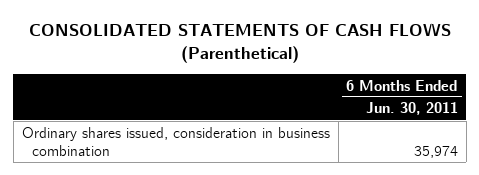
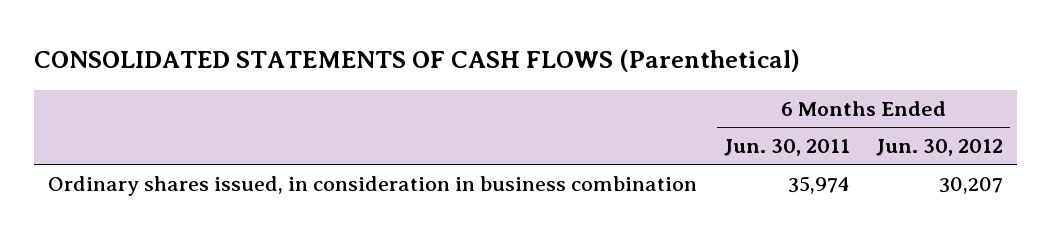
none -> [876,139,1004,157] Jun. 30, 2012
[21,126,330,156] Ordinary shares issued, consideration in business combination -> [47,176,697,197] Ordinary shares issued, in consideration in business combination

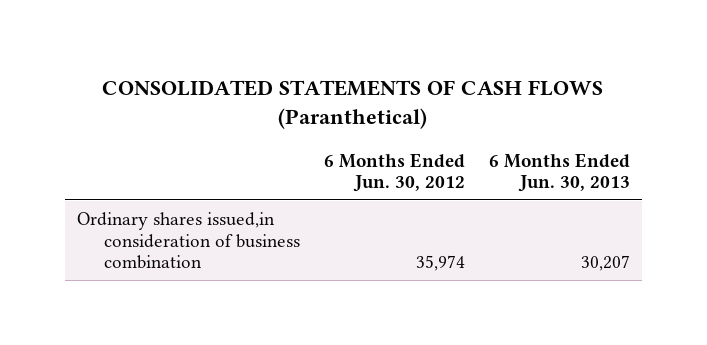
[34,48,801,72] CONSOLIDATED STATEMENTS OF CASH FLOWS (Parenthetical) -> [102,79,604,130] CONSOLIDATED STATEMENTS OF CASH FLOWS (Paranthetical)
[723,139,850,157] Jun. 30, 2011 -> none
none -> [488,152,630,193] 6 Months Ended Jun. 30, 2013
[47,176,697,197] Ordinary shares issued, in consideration in business combination -> [77,211,300,270] Ordinary shares issued,in consideration of business combination
[939,177,1004,195] 30,207 -> [415,255,465,272] 35,974

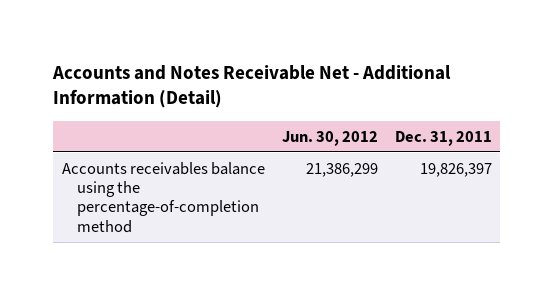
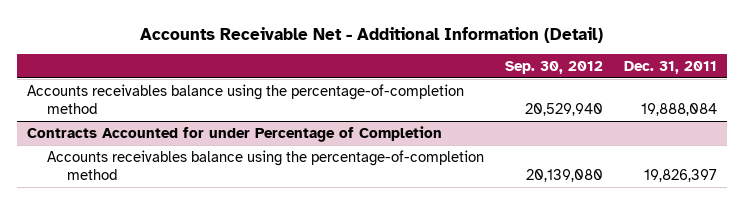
[52,64,452,109] Accounts and Notes Receivable Net - Additional Information (Detail) -> [140,26,604,43] Accounts Receivable Net - Additional Information (Detail)
[281,130,378,146] Jun. 30, 2012 -> none
none -> [505,60,604,74] Sep. 30, 2012
none -> [27,83,465,114] Accounts receivables balance using the percentage-of-completion method
none -> [27,125,443,142] Contracts Accounted for under Percentage of Completion

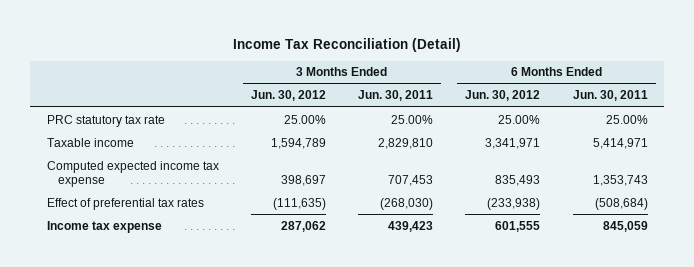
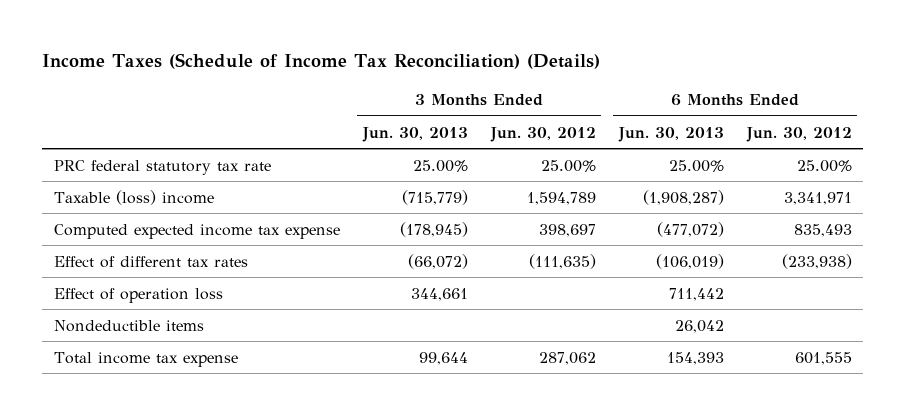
[233,37,462,52] Income Tax Reconciliation (Detail) -> [42,53,601,70] Income Taxes (Schedule of Income Tax Reconciliation) (Details)
[358,90,434,102] Jun. 30, 2011 -> none
[572,90,648,102] Jun. 30, 2011 -> none
none -> [361,126,468,142] Jun. 30, 2013
none -> [617,126,724,142] Jun. 30, 2013
[46,114,165,127] PRC statutory tax rate -> [53,159,271,175] PRC federal statutory tax rate
[46,137,134,147] Taxable income -> [53,189,214,205] Taxable (loss) income
[46,197,204,210] Effect of preferential tax rates -> [53,255,248,268] Effect of different tax rates
none -> [53,287,223,303] Effect of operation loss
none -> [53,319,204,332] Nondeductible items
[46,220,162,233] Income tax expense -> [53,351,238,367] Total income tax expense

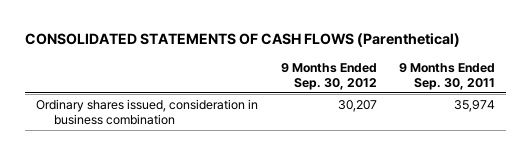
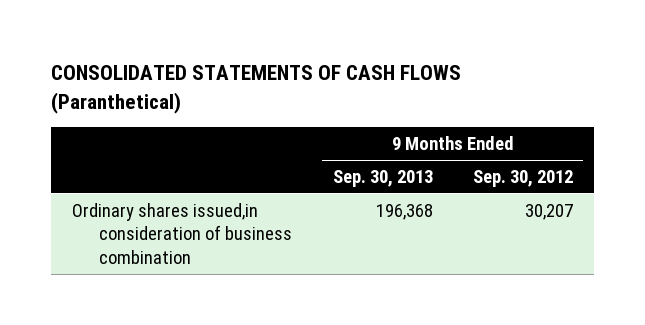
[24,33,460,48] CONSOLIDATED STATEMENTS OF CASH FLOWS (Parenthetical) -> [51,65,462,114] CONSOLIDATED STATEMENTS OF CASH FLOWS (Paranthetical)
[398,62,495,90] 9 Months Ended Sep. 30, 2011 -> none
none -> [332,170,433,188] Sep. 30, 2013
[36,98,259,125] Ordinary shares issued, consideration in business combination -> [71,202,293,264] Ordinary shares issued,in consideration of business combination

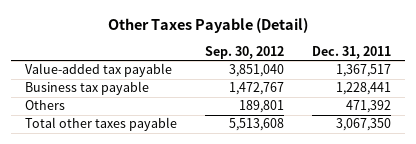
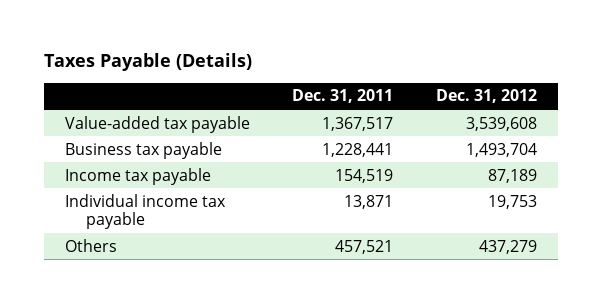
[107,18,308,34] Other Taxes Payable (Detail) -> [43,53,252,72] Taxes Payable (Details)
[204,46,284,60] Sep. 30, 2012 -> none
none -> [435,89,537,104] Dec. 31, 2012
[24,117,177,132] Total other taxes payable -> none
none -> [64,167,211,185] Income tax payable
none -> [64,193,226,230] Individual income tax payable
[345,100,391,114] 471,392 -> [335,239,394,254] 457,521

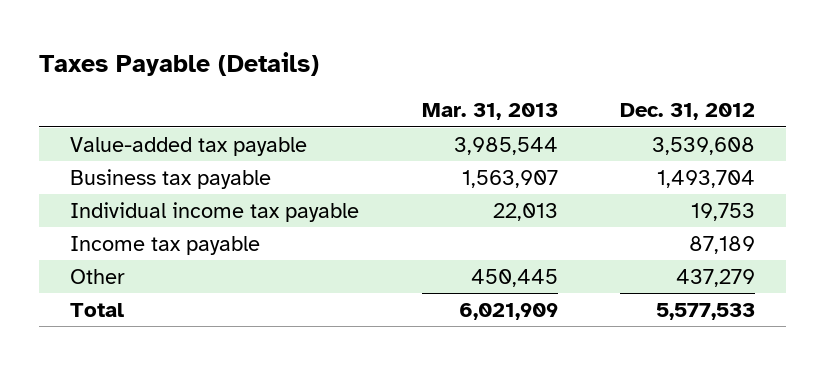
[292,89,394,104] Dec. 31, 2011 -> none
none -> [421,103,558,121] Mar. 31, 2013
[64,167,211,185] Income tax payable -> [70,235,261,255] Income tax payable
[64,238,117,252] Others -> [70,268,126,284] Other
none -> [70,302,125,317] Total

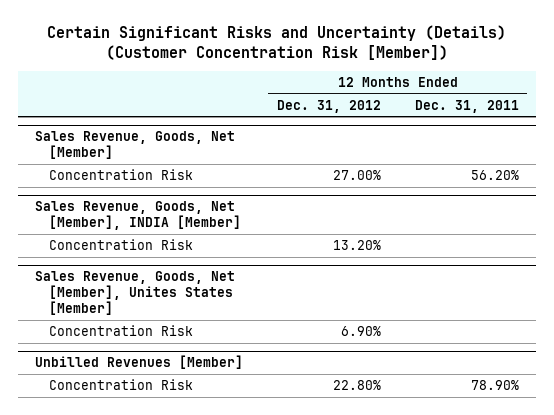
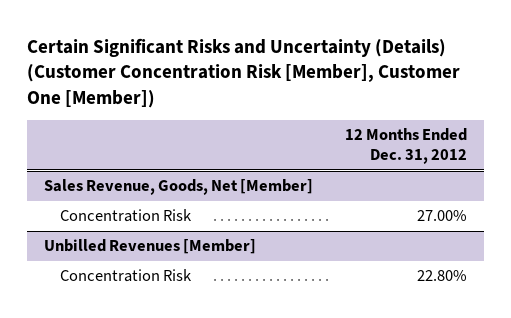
[46,24,506,60] Certain Significant Risks and Uncertainty (Details) (Customer Concentration Risk [Member]) -> [27,37,461,108] Certain Significant Risks and Uncertainty (Details) (Customer Concentration Risk [Member], Customer One [Member])
[414,99,519,113] Dec. 31, 2011 -> none
[34,201,242,231] Sales Revenue, Goods, Net [Member], INDIA [Member] -> none
[49,239,194,251] Concentration Risk -> none
[34,271,235,316] Sales Revenue, Goods, Net [Member], Unites States [Member] -> none
[49,325,194,337] Concentration Risk -> none

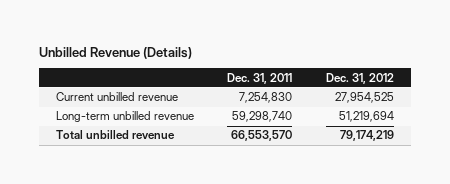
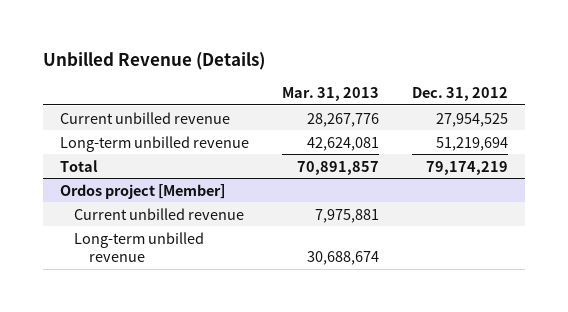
[227,72,293,84] Dec. 31, 2011 -> none
none -> [281,86,379,101] Mar. 31, 2013
[55,130,175,140] Total unbilled revenue -> [59,159,98,172] Total
none -> [59,183,225,199] Ordos project [Member]
none -> [74,207,245,220] Current unbilled revenue
none -> [74,231,205,263] Long-term unbilled revenue

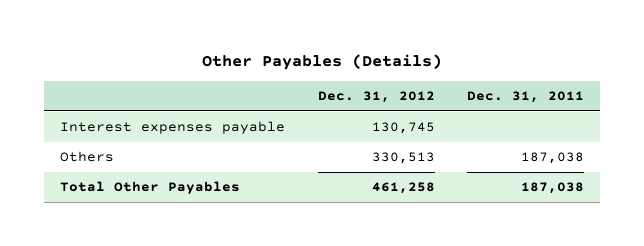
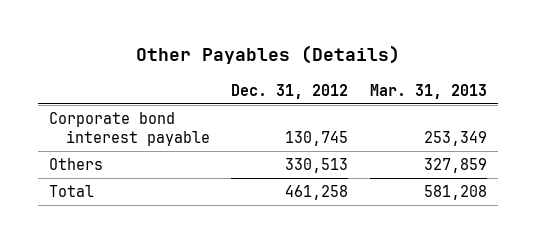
[467,91,585,104] Dec. 31, 2011 -> none
none -> [369,83,487,99] Mar. 31, 2013
[59,121,285,135] Interest expenses payable -> [48,112,210,146] Corporate bond interest payable
[59,181,240,195] Total Other Payables -> [48,185,94,198] Total

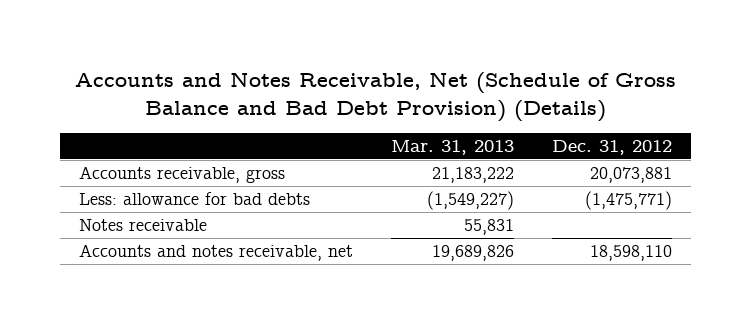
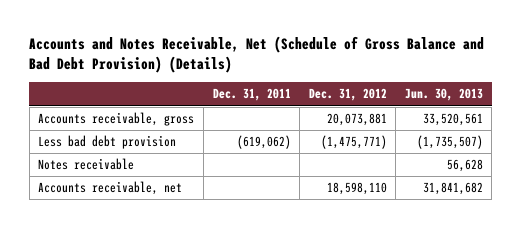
[391,139,515,155] Mar. 31, 2013 -> none
none -> [212,88,291,102] Dec. 31, 2011
none -> [404,88,483,102] Jun. 30, 2013
[79,192,311,206] Less: allowance for bad debts -> [38,135,177,150] Less bad debt provision
[79,244,354,262] Accounts and notes receivable, net -> [38,181,183,196] Accounts receivable, net

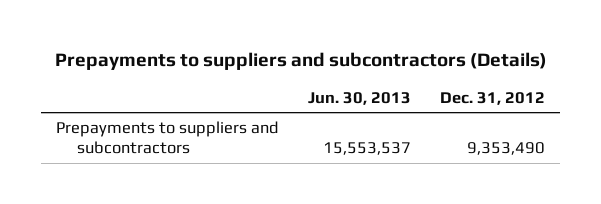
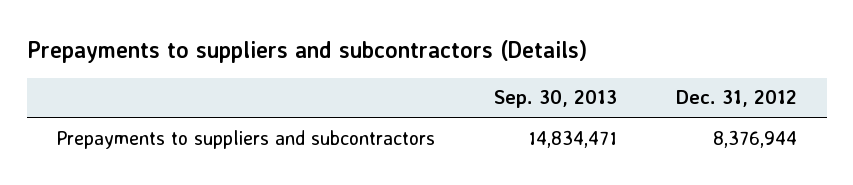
[307,91,411,105] Jun. 30, 2013 -> none
none -> [494,90,618,109] Sep. 30, 2013
[467,142,546,156] 9,353,490 -> [713,129,798,148] 8,376,944

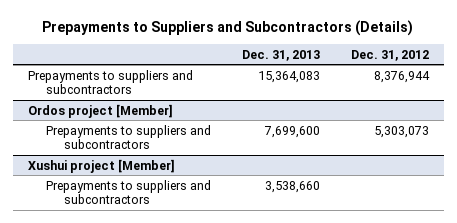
[26,39,587,63] Prepayments to suppliers and subcontractors (Details) -> [42,19,414,36] Prepayments to Suppliers and Subcontractors (Details)
[494,90,618,109] Sep. 30, 2013 -> none
none -> [241,49,320,61] Dec. 31, 2013
none -> [28,103,174,118] Ordos project [Member]
none -> [46,124,212,150] Prepayments to suppliers and subcontractors
none -> [28,158,176,173] Xushui project [Member]
none -> [46,179,212,205] Prepayments to suppliers and subcontractors

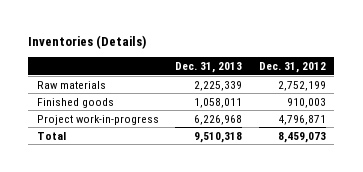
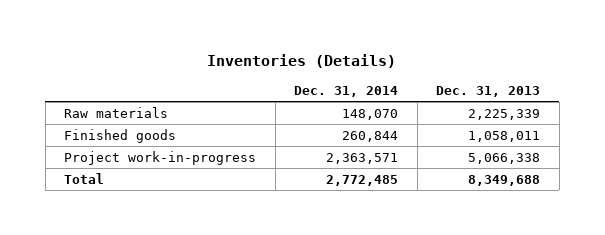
[258,62,326,74] Dec. 31, 2012 -> none
none -> [294,86,399,98] Dec. 31, 2014
[194,114,243,125] 6,226,968 -> [468,153,541,165] 5,066,338
[194,131,243,143] 9,510,318 -> [468,175,541,187] 8,349,688

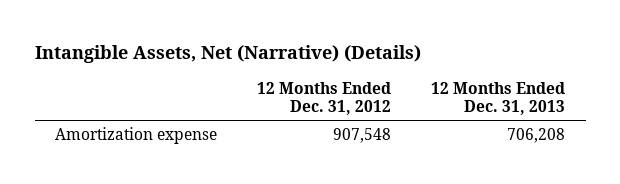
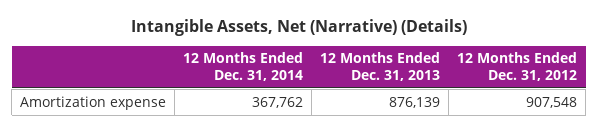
none -> [183,52,304,81] 12 Months Ended Dec. 31, 2014
[507,128,566,144] 706,208 -> [389,96,441,108] 876,139

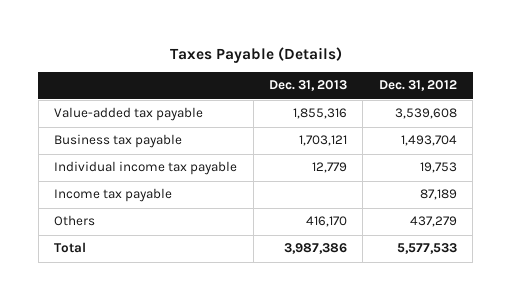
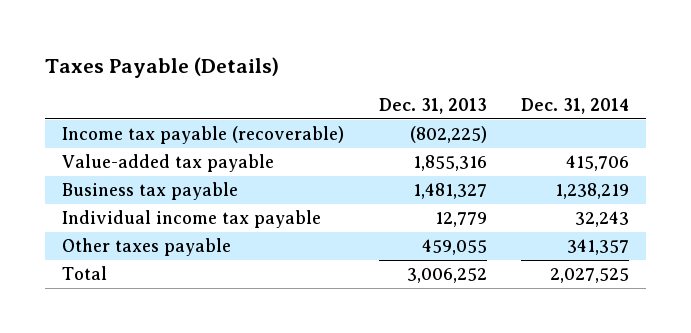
[378,80,457,92] Dec. 31, 2012 -> none
none -> [521,98,630,115] Dec. 31, 2014
none -> [62,126,345,145] Income tax payable (recoverable)
[299,135,348,147] 1,703,121 -> [412,183,487,200] 1,481,327
[54,188,173,203] Income tax payable -> none
[54,215,96,227] Others -> [62,238,232,257] Other taxes payable
[306,216,348,228] 416,170 -> [421,239,487,256] 459,055
[284,243,348,255] 3,987,386 -> [406,268,487,284] 3,006,252

